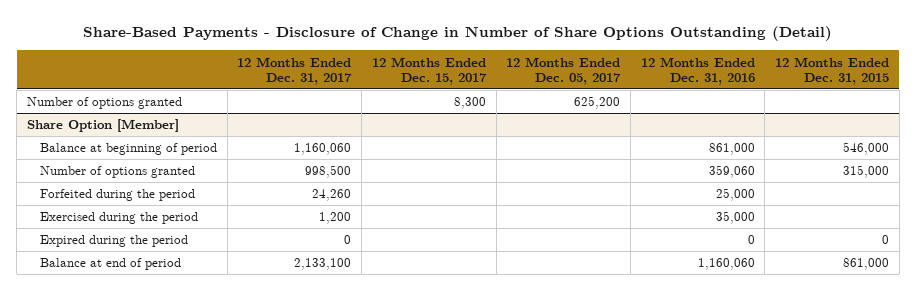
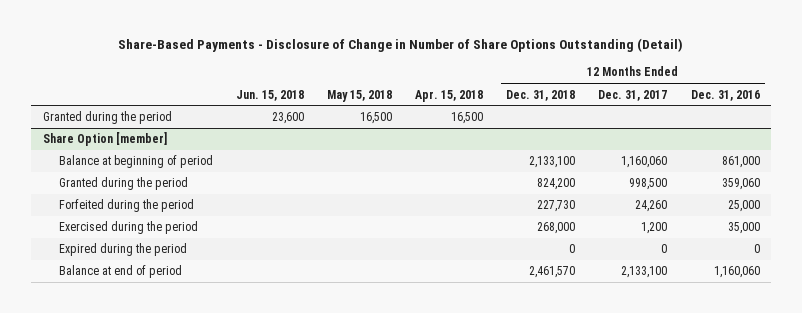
[371,56,487,85] 12 Months Ended Dec. 15, 2017 -> none
[506,56,622,85] 12 Months Ended Dec. 05, 2017 -> none
[775,56,890,85] 12 Months Ended Dec. 31, 2015 -> none
none -> [236,89,305,101] Jun. 15, 2018
none -> [327,89,393,102] May 15, 2018
none -> [415,89,484,102] Apr. 15, 2018
none -> [506,89,576,101] Dec. 31, 2018
[26,97,182,110] Number of options granted -> [42,111,172,125] Granted during the period
[26,119,179,133] Share Option [Member] -> [42,132,167,147] Share Option [member]
[40,166,196,179] Number of options granted -> [59,177,189,191] Granted during the period

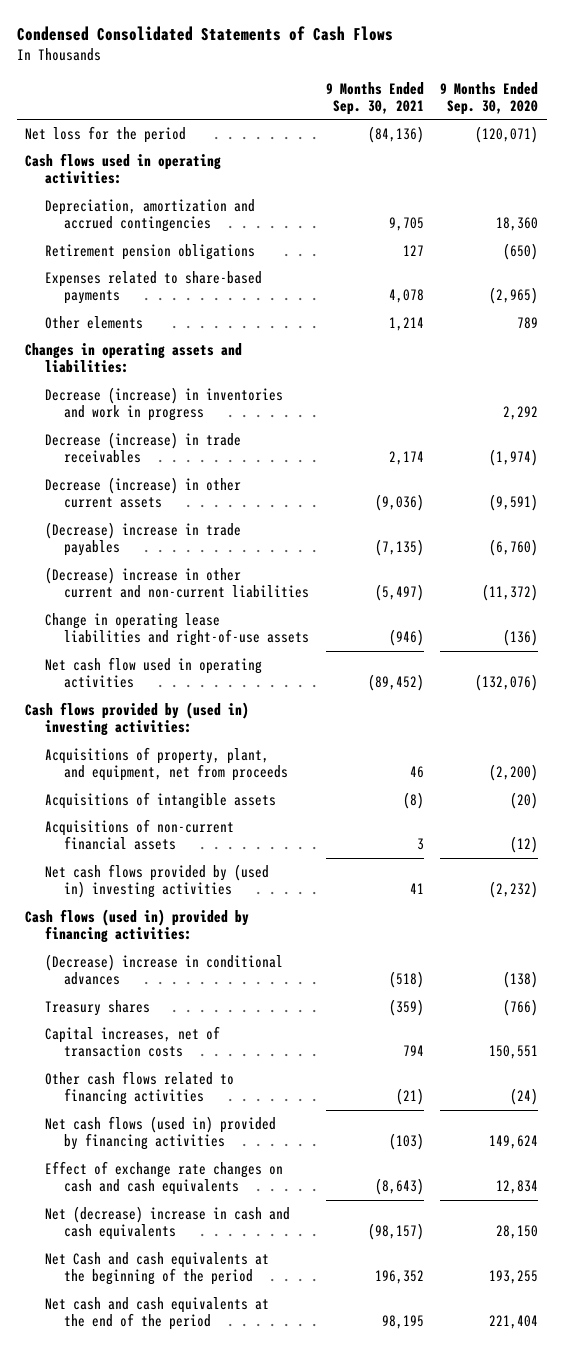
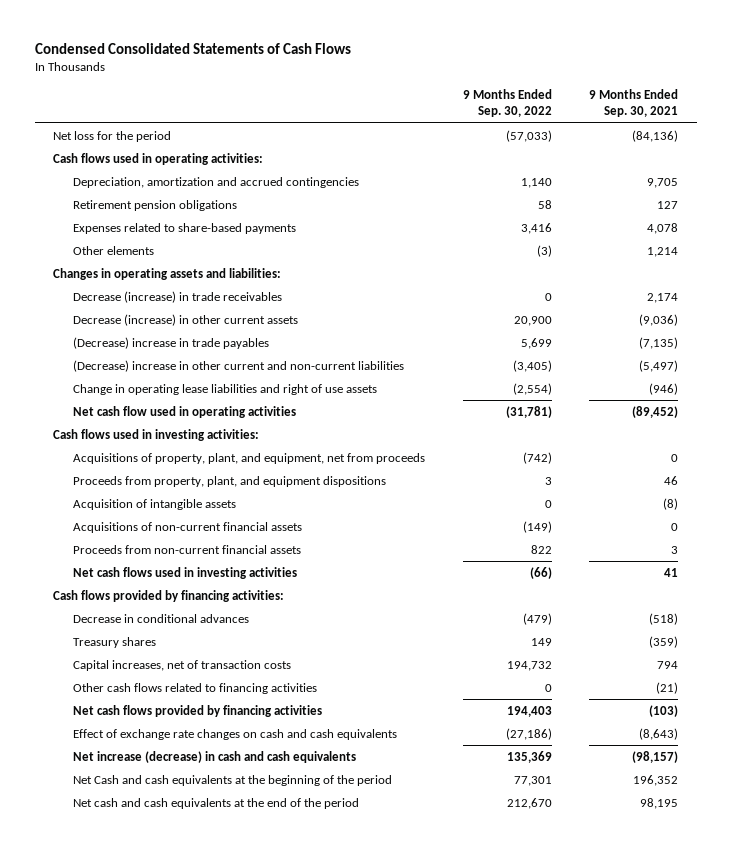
[440,81,539,115] 9 Months Ended Sep. 30, 2020 -> none
none -> [462,89,552,118] 9 Months Ended Sep. 30, 2022
[44,386,283,422] Decrease (increase) in inventories and work in progress -> none
[44,612,310,647] Change in operating lease liabilities and right-of-use assets -> [73,383,378,395] Change in operating lease liabilities and right of use assets
[25,701,250,737] Cash flows provided by (used in) investing activities: -> [53,428,260,441] Cash flows used in investing activities:
[409,766,424,779] 46 -> [670,453,678,462] 0
none -> [73,475,387,487] Proceeds from property, plant, and equipment dispositions
[44,791,276,809] Acquisitions of intangible assets -> [73,498,237,510] Acquisition of intangible assets
[416,838,424,851] 3 -> [670,522,678,531] 0
none -> [73,544,302,554] Proceeds from non-current financial assets
[44,863,269,899] Net cash flows provided by (used in) investing activities -> [73,566,298,579] Net cash flows used in investing activities
[25,908,250,944] Cash flows (used in) provided by financing activities: -> [53,589,285,602] Cash flows provided by financing activities:
[44,953,283,986] (Decrease) increase in conditional advances -> [73,613,250,623] Decrease in conditional advances
[44,1115,276,1151] Net cash flows (used in) provided by financing activities -> [73,704,323,717] Net cash flows provided by financing activities
[44,1205,290,1241] Net (decrease) increase in cash and cash equivalents -> [73,750,357,763] Net increase (decrease) in cash and cash equivalents

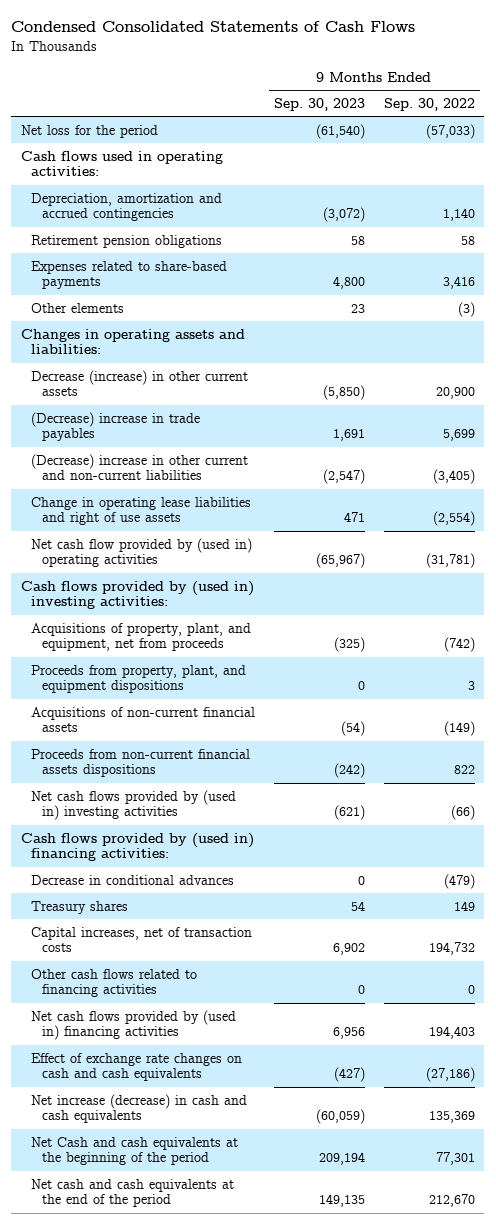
[588,89,678,118] 9 Months Ended Sep. 30, 2021 -> none
none -> [274,97,366,111] Sep. 30, 2023
[73,290,283,303] Decrease (increase) in trade receivables -> none
[73,405,297,418] Net cash flow used in operating activities -> [31,537,253,568] Net cash flow provided by (used in) operating activities
[53,428,260,441] Cash flows used in investing activities: -> [20,580,254,610] Cash flows provided by (used in) investing activities:
[73,498,237,510] Acquisition of intangible assets -> none
[73,544,302,554] Proceeds from non-current financial assets -> [31,748,251,778] Proceeds from non-current financial assets dispositions
[73,566,298,579] Net cash flows used in investing activities -> [31,789,237,821] Net cash flows provided by (used in) investing activities
[53,589,285,602] Cash flows provided by financing activities: -> [20,832,254,862] Cash flows provided by (used in) financing activities:
[73,704,323,717] Net cash flows provided by financing activities -> [31,1009,237,1041] Net cash flows provided by (used in) financing activities

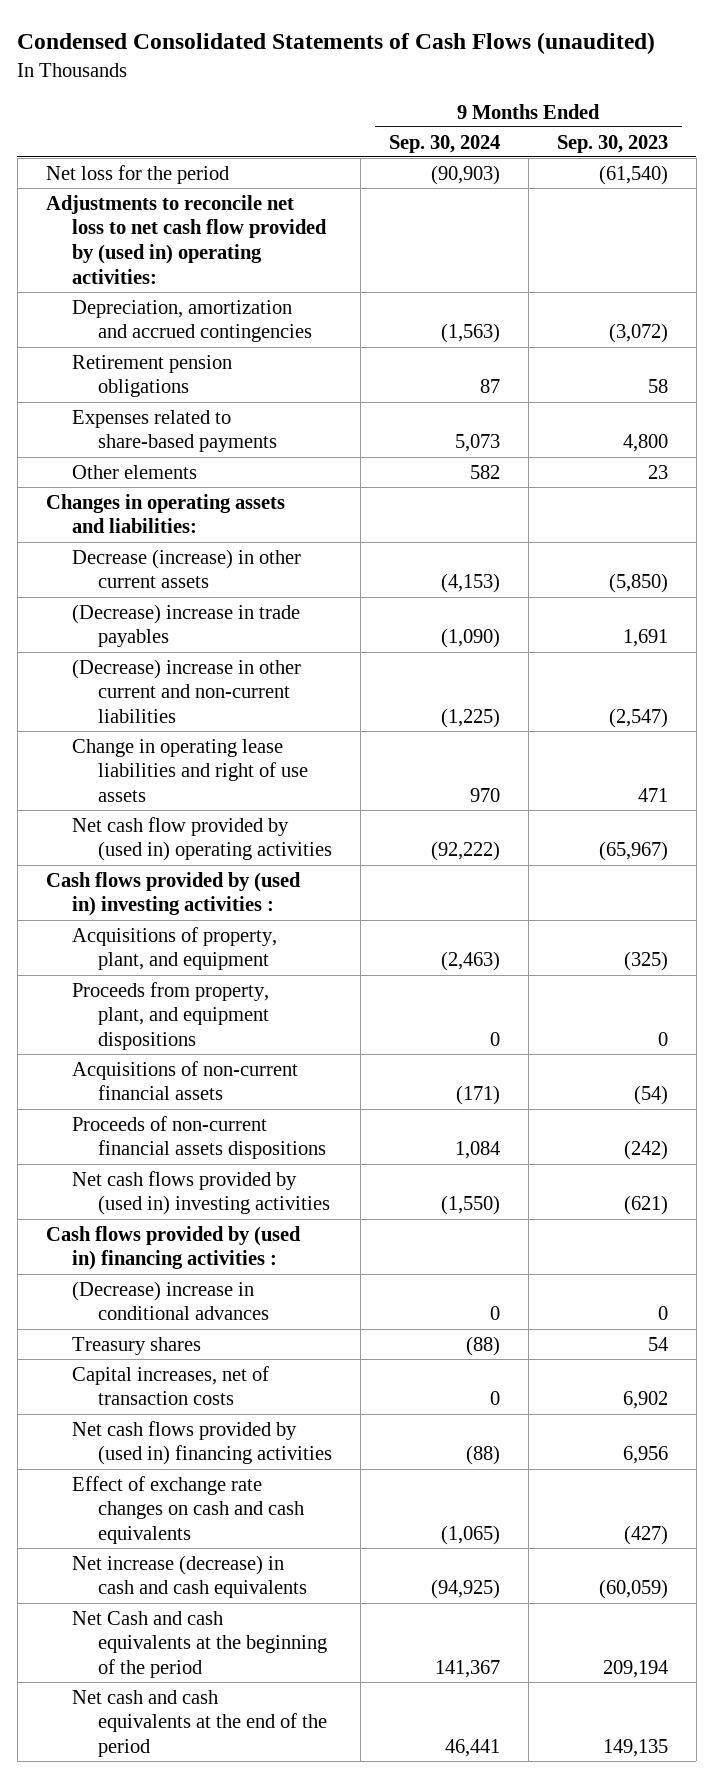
[11,21,416,33] Condensed Consolidated Statements of Cash Flows -> [17,31,656,54] Condensed Consolidated Statements of Cash Flows (unaudited)
[383,97,475,111] Sep. 30, 2022 -> none
none -> [389,134,501,153] Sep. 30, 2024
[20,150,223,177] Cash flows used in operating activities: -> none
none -> [45,194,327,284] Adjustments to reconcile net loss to net cash flow provided by (used in) operating activities:
[20,580,254,610] Cash flows provided by (used in) investing activities: -> [45,871,301,917] Cash flows provided by (used in) investing activities :
[31,622,252,652] Acquisitions of property, plant, and equipment, net from proceeds -> [71,926,277,971] Acquisitions of property, plant, and equipment
[31,748,251,778] Proceeds from non-current financial assets dispositions -> [71,1115,327,1160] Proceeds of non-current financial assets dispositions
[20,832,254,862] Cash flows provided by (used in) financing activities: -> [45,1225,301,1271] Cash flows provided by (used in) financing activities :
[31,874,235,885] Decrease in conditional advances -> [71,1280,270,1321] (Decrease) increase in conditional advances
[31,968,198,998] Other cash flows related to financing activities -> none

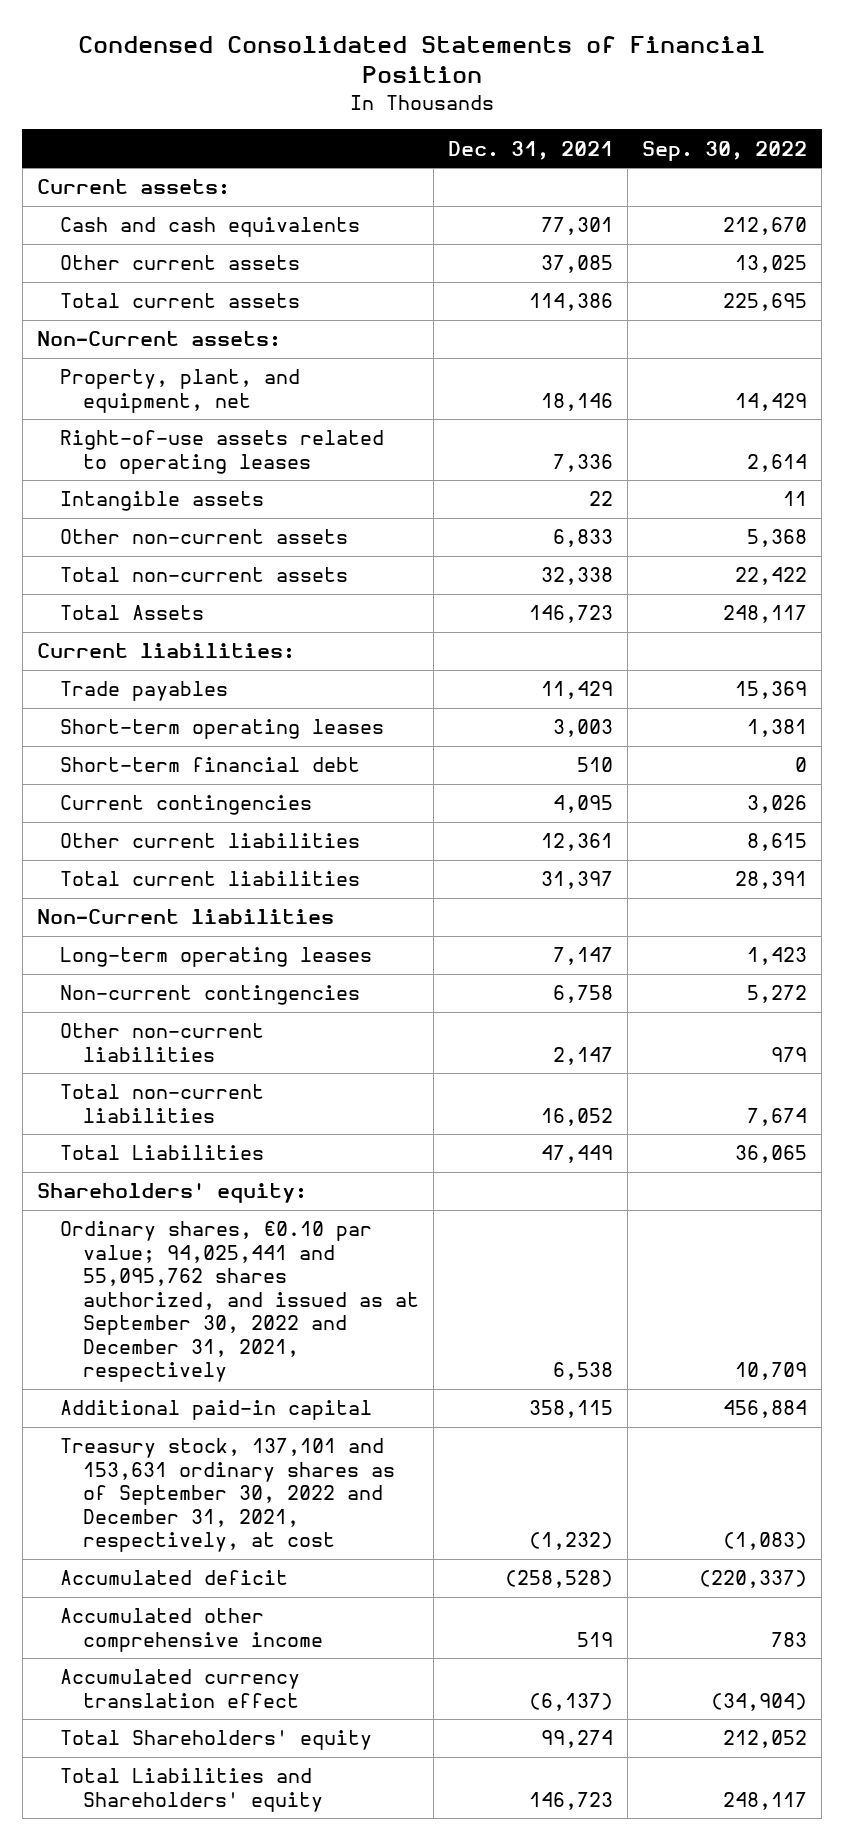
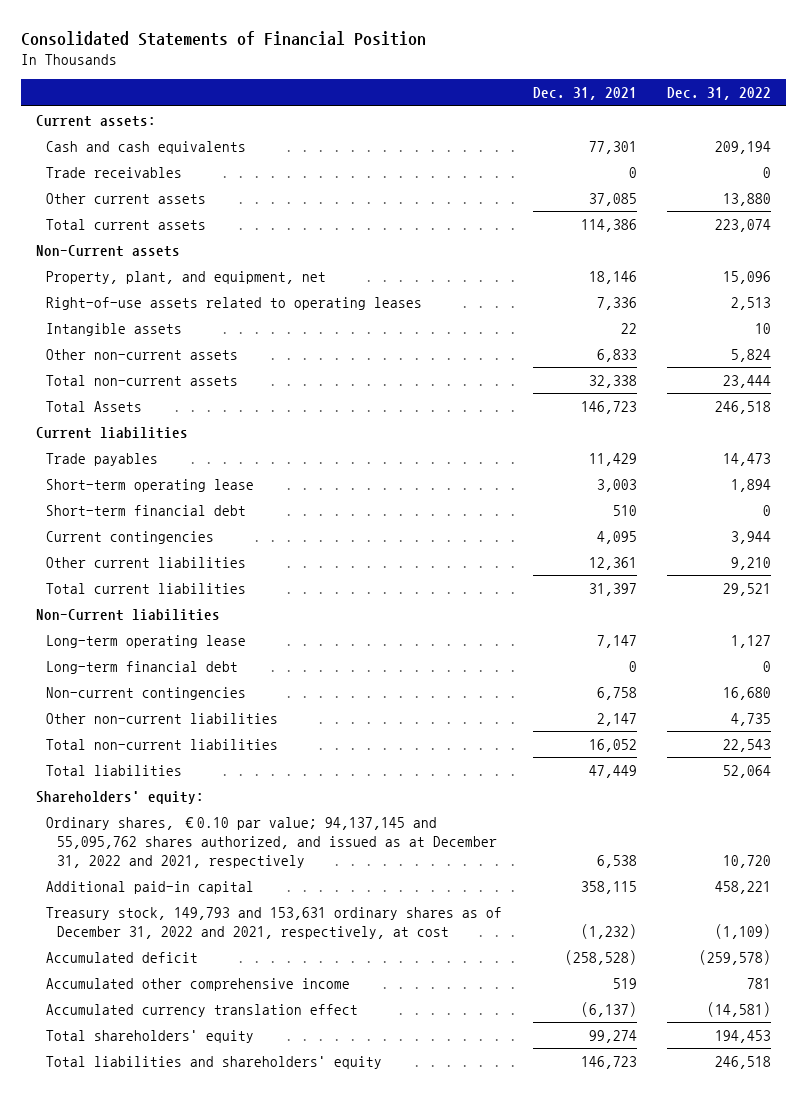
[77,35,765,84] Condensed Consolidated Statements of Financial Position -> [20,30,426,46] Consolidated Statements of Financial Position
[642,140,808,161] Sep. 30, 2022 -> none
none -> [666,87,771,101] Dec. 31, 2022
none -> [46,166,183,178] Trade receivables
[36,331,281,348] Non-Current assets: -> [35,244,180,257] Non-Current assets
[36,643,295,660] Current liabilities: -> [35,426,188,439] Current liabilities
[59,719,384,740] Short-term operating leases -> [46,478,255,492] Short-term operating lease
[59,947,372,968] Long-term operating leases -> [46,634,247,648] Long-term operating lease
none -> [46,660,239,674] Long-term financial debt
[59,1145,264,1161] Total Liabilities -> [46,764,183,776] Total liabilities
[59,1221,419,1383] Ordinary shares, €0.10 par value; 94,025,441 and 55,095,762 shares authorized, and issued as at September 30, 2022 and December 31, 2021, respectively -> [46,816,497,868] Ordinary shares, €0.10 par value; 94,137,145 and 55,095,762 shares authorized, and issued as at December 31, 2022 and 2021, respectively
[59,1438,395,1553] Treasury stock, 137,101 and 153,631 ordinary shares as of September 30, 2022 and December 31, 2021, respectively, at cost -> [46,906,503,939] Treasury stock, 149,793 and 153,631 ordinary shares as of December 31, 2022 and 2021, respectively, at cost
[59,1730,372,1751] Total Shareholders' equity -> [46,1029,255,1043] Total shareholders' equity
[59,1768,323,1812] Total Liabilities and Shareholders' equity -> [46,1055,383,1069] Total liabilities and shareholders' equity

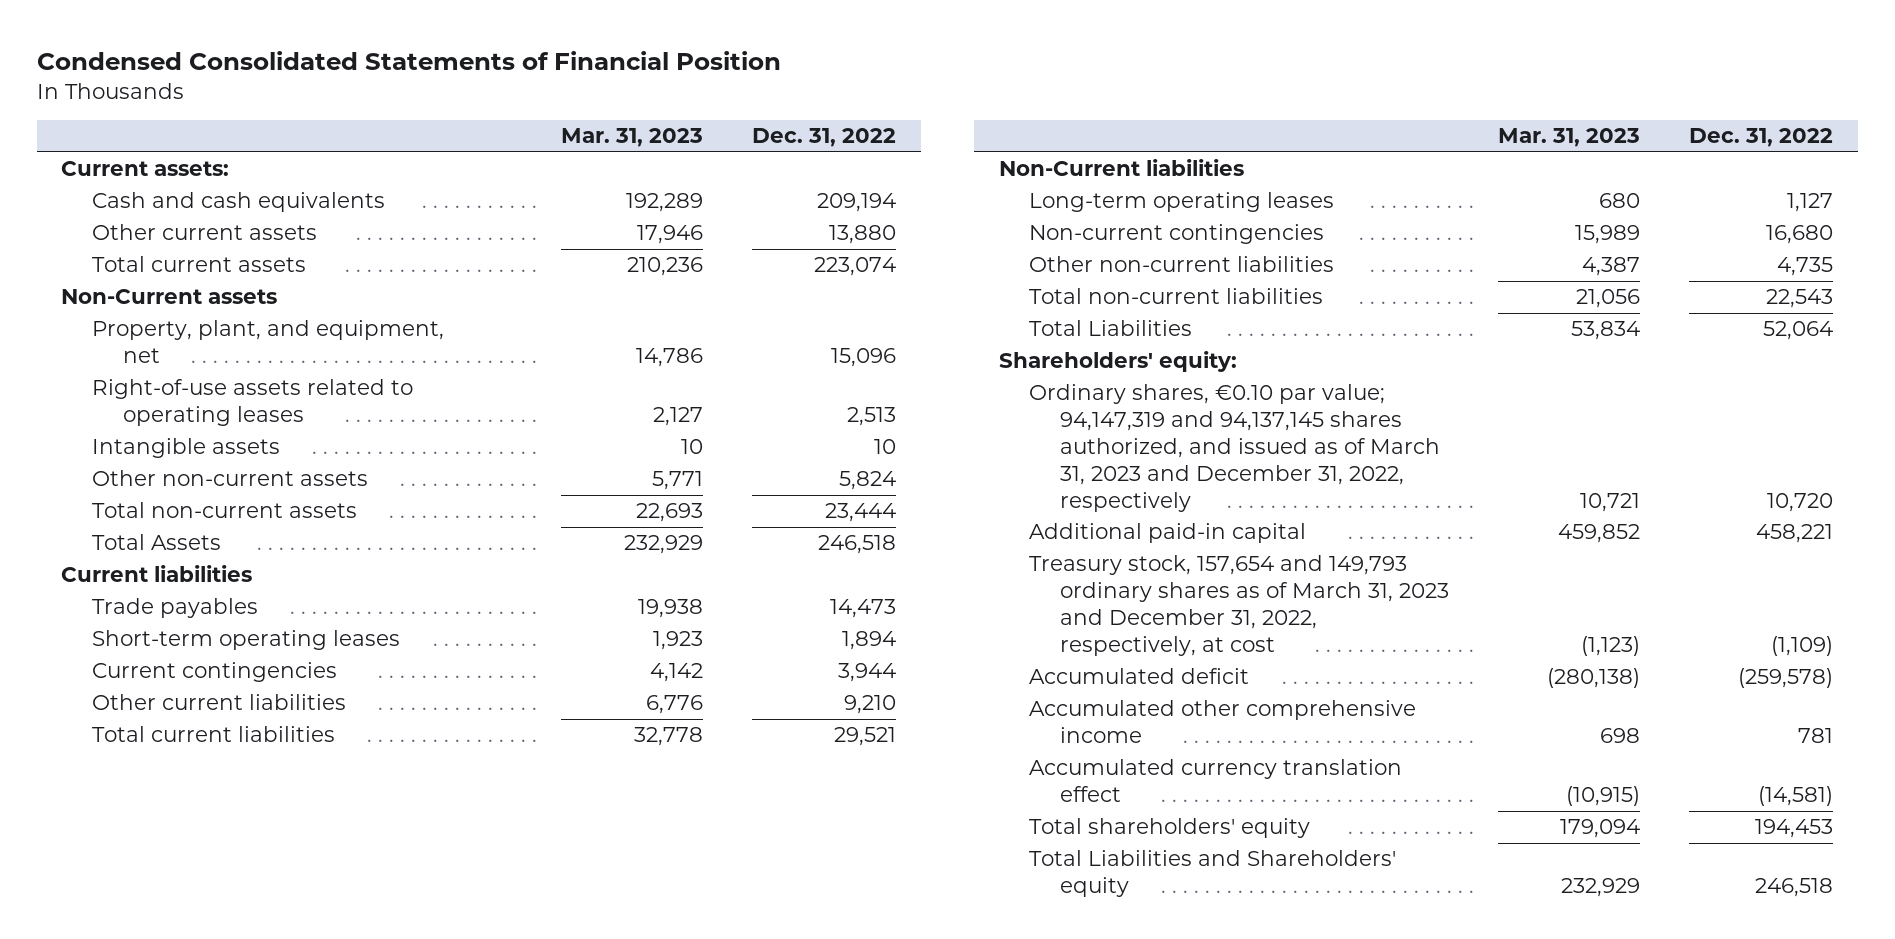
[20,30,426,46] Consolidated Statements of Financial Position -> [36,50,781,70] Condensed Consolidated Statements of Financial Position
[532,87,637,101] Dec. 31, 2021 -> none
none -> [561,128,704,148] Mar. 31, 2023
[46,166,183,178] Trade receivables -> none
[46,504,247,516] Short-term financial debt -> none
[46,478,255,492] Short-term operating lease -> [92,630,401,651] Short-term operating leases
[46,660,239,674] Long-term financial debt -> none
[46,634,247,648] Long-term operating lease -> [1029,192,1335,213] Long-term operating leases
[46,764,183,776] Total liabilities -> [1029,320,1193,337] Total Liabilities
[46,816,497,868] Ordinary shares, €0.10 par value; 94,137,145 and 55,095,762 shares authorized, and issued as at December 31, 2022 and 2021, respectively -> [1029,384,1441,512] Ordinary shares, €0.10 par value; 94,147,319 and 94,137,145 shares authorized, and issued as of March 31, 2023 and December 31, 2022, respectively
[46,906,503,939] Treasury stock, 149,793 and 153,631 ordinary shares as of December 31, 2022 and 2021, respectively, at cost -> [1029,555,1450,657] Treasury stock, 157,654 and 149,793 ordinary shares as of March 31, 2023 and December 31, 2022, respectively, at cost
[46,1055,383,1069] Total liabilities and shareholders' equity -> [1029,850,1397,898] Total Liabilities and Shareholders' equity

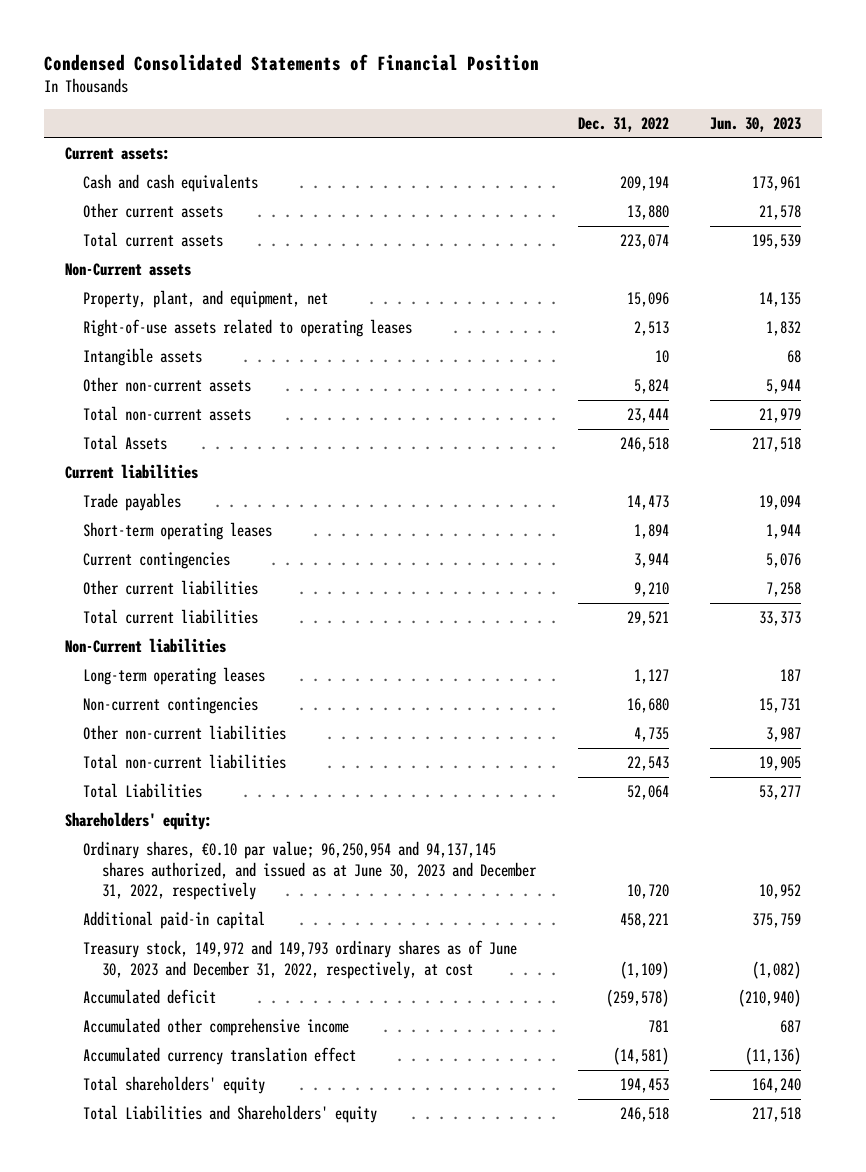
[561,128,704,148] Mar. 31, 2023 -> none
none -> [710,117,802,133] Jun. 30, 2023
[1029,384,1441,512] Ordinary shares, €0.10 par value; 94,147,319 and 94,137,145 shares authorized, and issued as of March 31, 2023 and December 31, 2022, respectively -> [83,841,537,900] Ordinary shares, €0.10 par value; 96,250,954 and 94,137,145 shares authorized, and issued as at June 30, 2023 and December 31, 2022, respectively
[1029,555,1450,657] Treasury stock, 157,654 and 149,793 ordinary shares as of March 31, 2023 and December 31, 2022, respectively, at cost -> [83,940,518,979] Treasury stock, 149,972 and 149,793 ordinary shares as of June 30, 2023 and December 31, 2022, respectively, at cost

